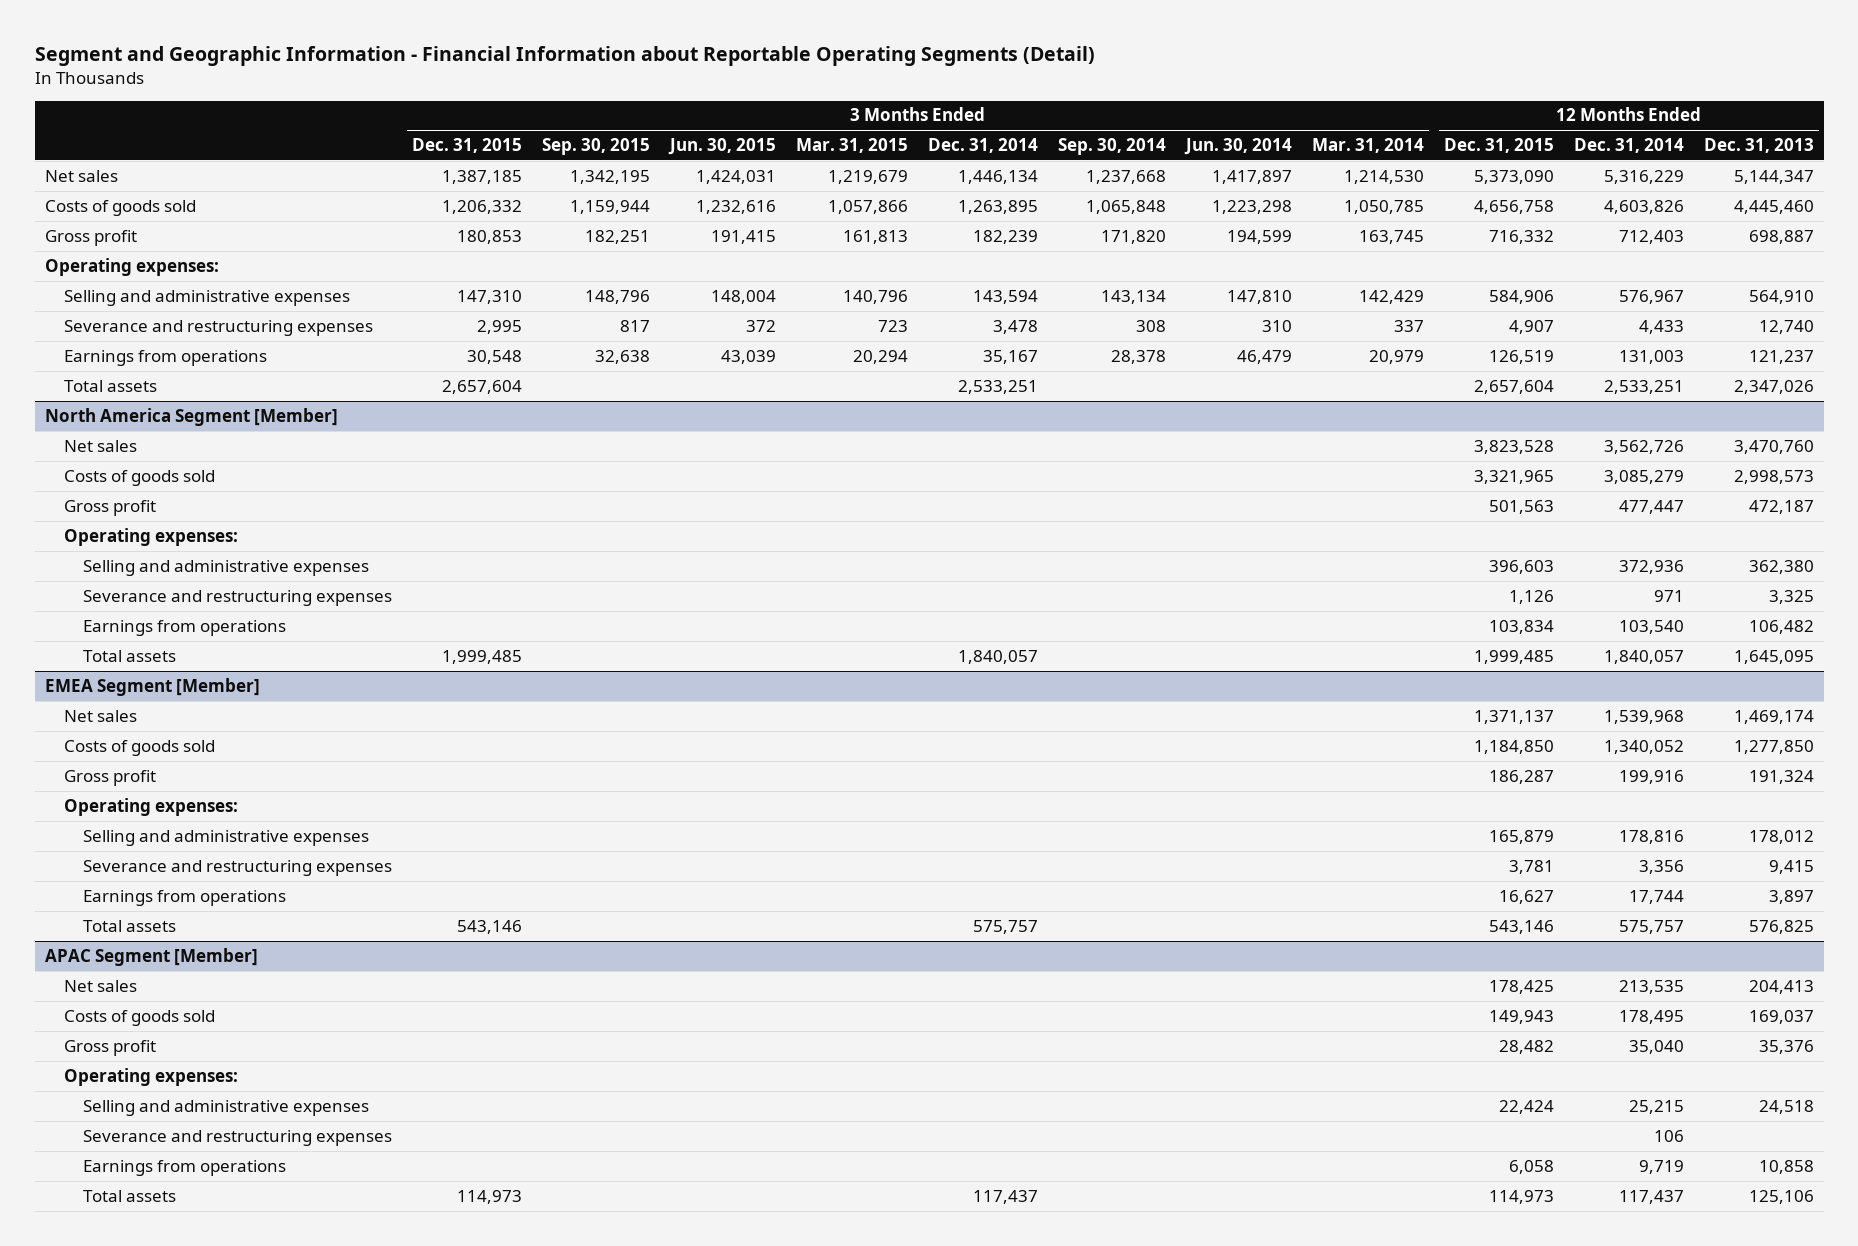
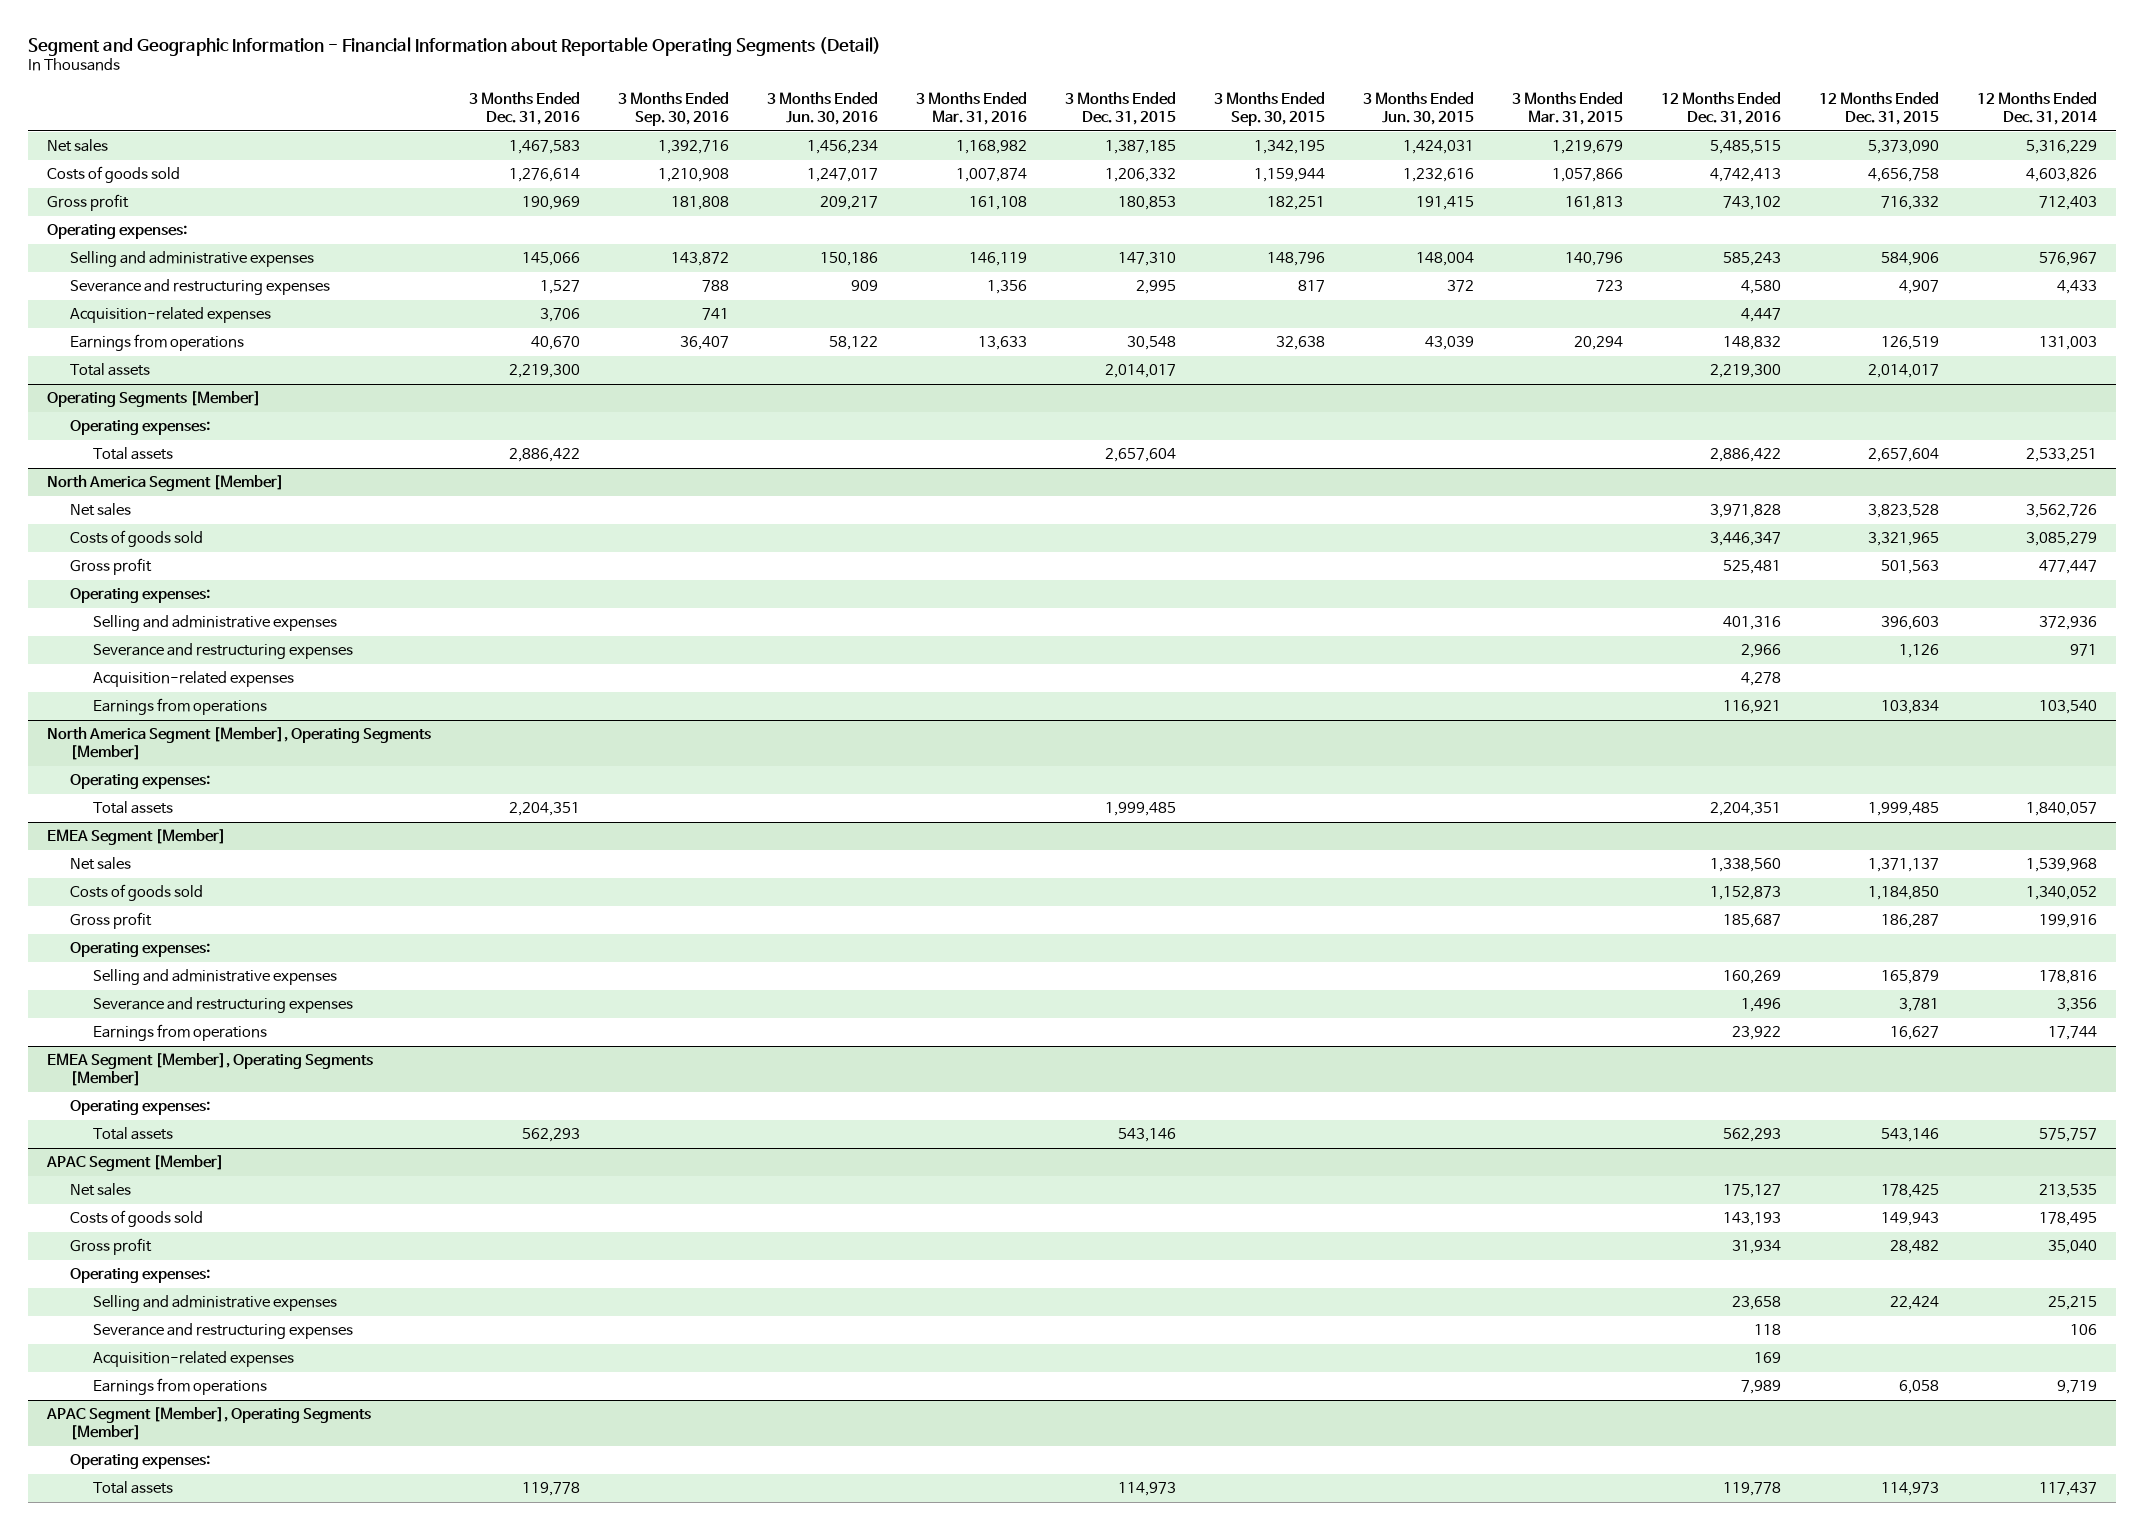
[927,138,1038,154] Dec. 31, 2014 -> none
[1057,138,1166,156] Sep. 30, 2014 -> none
[1183,138,1292,156] Jun. 30, 2014 -> none
[1311,138,1424,154] Mar. 31, 2014 -> none
[1703,138,1814,154] Dec. 31, 2013 -> none
none -> [469,91,581,125] 3 Months Ended Dec. 31, 2016
none -> [618,91,730,126] 3 Months Ended Sep. 30, 2016
none -> [767,91,879,125] 3 Months Ended Jun. 30, 2016
none -> [916,91,1028,125] 3 Months Ended Mar. 31, 2016
none -> [1661,91,1782,125] 12 Months Ended Dec. 31, 2016
none -> [69,307,271,324] Acquisition-related expenses
none -> [69,363,150,377] Total assets
none -> [47,391,262,408] Operating Segments [Member]
none -> [69,420,210,436] Operating expenses:
none -> [92,671,294,688] Acquisition-related expenses
none -> [47,727,432,761] North America Segment [Member], Operating Segments [Member]
none -> [69,774,210,790] Operating expenses:
none -> [47,1053,374,1087] EMEA Segment [Member], Operating Segments [Member]
none -> [69,1100,210,1116] Operating expenses:
none -> [92,1351,294,1368] Acquisition-related expenses
none -> [46,1407,372,1441] APAC Segment [Member], Operating Segments [Member]
none -> [69,1454,210,1470] Operating expenses:

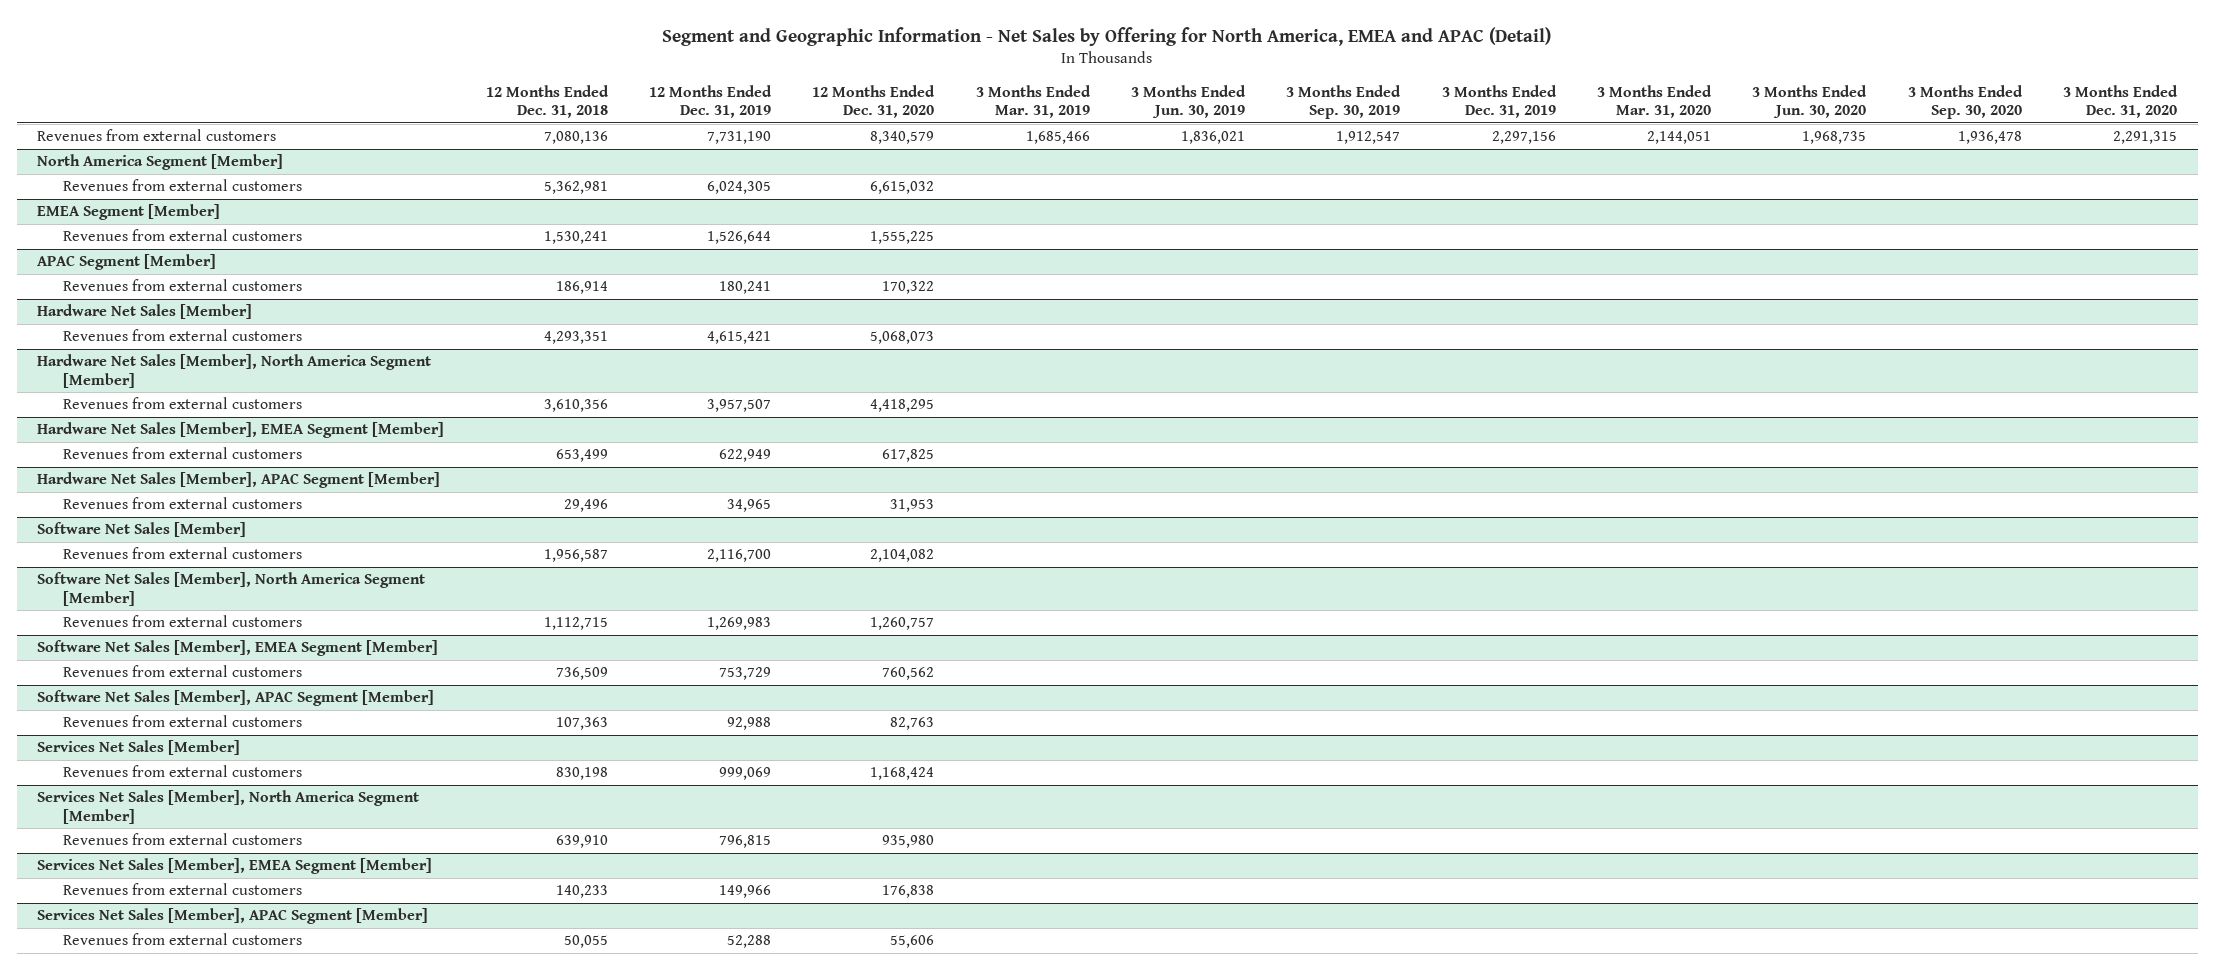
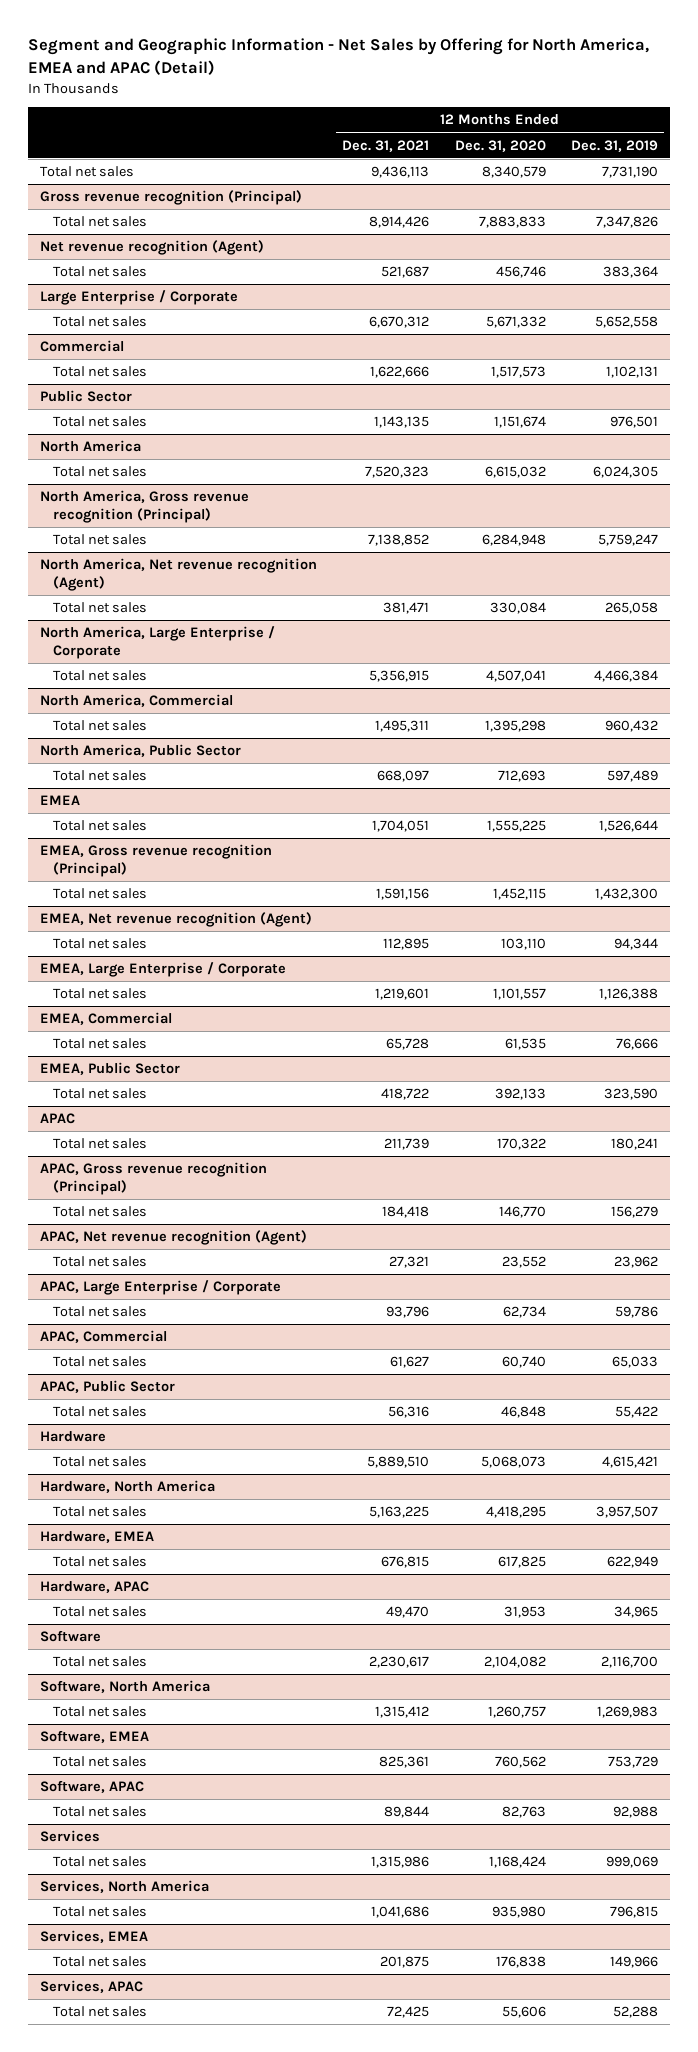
[485,84,609,119] 12 Months Ended Dec. 31, 2018 -> none
[975,84,1091,119] 3 Months Ended Mar. 31, 2019 -> none
[1131,84,1247,119] 3 Months Ended Jun. 30, 2019 -> none
[1286,84,1402,120] 3 Months Ended Sep. 30, 2019 -> none
[1441,84,1557,119] 3 Months Ended Dec. 31, 2019 -> none
[1597,84,1713,119] 3 Months Ended Mar. 31, 2020 -> none
[1752,84,1868,119] 3 Months Ended Jun. 30, 2020 -> none
[1907,84,2023,120] 3 Months Ended Sep. 30, 2020 -> none
[2063,84,2179,119] 3 Months Ended Dec. 31, 2020 -> none
none -> [342,139,430,152] Dec. 31, 2021
[37,354,432,388] Hardware Net Sales [Member], North America Segment [Member] -> none
[37,422,445,439] Hardware Net Sales [Member], EMEA Segment [Member] -> none
[37,472,441,489] Hardware Net Sales [Member], APAC Segment [Member] -> none
[37,572,426,606] Software Net Sales [Member], North America Segment [Member] -> none
[37,640,439,657] Software Net Sales [Member], EMEA Segment [Member] -> none
[37,690,435,707] Software Net Sales [Member], APAC Segment [Member] -> none
[37,790,420,824] Services Net Sales [Member], North America Segment [Member] -> none
[37,858,433,875] Services Net Sales [Member], EMEA Segment [Member] -> none
[37,908,429,925] Services Net Sales [Member], APAC Segment [Member] -> none
[37,129,277,142] Revenues from external customers -> [40,166,135,178] Total net sales
none -> [40,190,303,206] Gross revenue recognition (Principal)
none -> [53,216,148,228] Total net sales
none -> [40,240,265,256] Net revenue recognition (Agent)
none -> [53,266,148,278] Total net sales
none -> [40,290,239,306] Large Enterprise / Corporate
none -> [53,316,148,328] Total net sales
none -> [40,340,125,353] Commercial
none -> [53,366,148,378] Total net sales
none -> [40,390,133,403] Public Sector
none -> [53,416,148,428] Total net sales
[37,154,284,171] North America Segment [Member] -> [40,440,142,453] North America
[62,179,302,192] Revenues from external customers -> [53,466,148,478] Total net sales
none -> [40,490,250,523] North America, Gross revenue recognition (Principal)
none -> [53,534,148,546] Total net sales
none -> [40,558,318,591] North America, Net revenue recognition (Agent)
none -> [53,602,148,614] Total net sales
none -> [40,626,276,659] North America, Large Enterprise / Corporate
none -> [53,670,148,682] Total net sales
none -> [40,694,234,708] North America, Commercial
none -> [53,720,148,732] Total net sales
none -> [40,744,242,758] North America, Public Sector
none -> [53,770,148,782] Total net sales
[37,204,221,221] EMEA Segment [Member] -> [40,795,81,806] EMEA
[62,229,302,242] Revenues from external customers -> [53,820,148,832] Total net sales
none -> [40,844,273,877] EMEA, Gross revenue recognition (Principal)
none -> [53,888,148,900] Total net sales
none -> [40,912,313,928] EMEA, Net revenue recognition (Agent)
none -> [53,938,148,950] Total net sales
none -> [40,962,287,978] EMEA, Large Enterprise / Corporate
none -> [53,988,148,1000] Total net sales
none -> [40,1012,173,1026] EMEA, Commercial
none -> [53,1038,148,1050] Total net sales
none -> [40,1062,181,1076] EMEA, Public Sector
none -> [53,1088,148,1100] Total net sales
[37,254,217,271] APAC Segment [Member] -> [40,1113,76,1125] APAC
[62,279,302,292] Revenues from external customers -> [53,1138,148,1150] Total net sales
none -> [40,1162,268,1195] APAC, Gross revenue recognition (Principal)
none -> [53,1206,148,1218] Total net sales
none -> [40,1230,308,1246] APAC, Net revenue recognition (Agent)
none -> [53,1256,148,1268] Total net sales
none -> [40,1280,282,1296] APAC, Large Enterprise / Corporate
none -> [53,1306,148,1318] Total net sales
none -> [40,1330,168,1344] APAC, Commercial
none -> [53,1356,148,1368] Total net sales
none -> [40,1380,176,1394] APAC, Public Sector
none -> [53,1406,148,1418] Total net sales
[37,304,253,320] Hardware Net Sales [Member] -> [40,1431,107,1443] Hardware
[62,329,302,342] Revenues from external customers -> [53,1456,148,1468] Total net sales
none -> [40,1480,216,1494] Hardware, North America
[62,397,302,410] Revenues from external customers -> [53,1506,148,1518] Total net sales
none -> [40,1531,155,1544] Hardware, EMEA
[62,447,302,460] Revenues from external customers -> [53,1556,148,1568] Total net sales
none -> [40,1581,150,1594] Hardware, APAC
[62,497,302,510] Revenues from external customers -> [53,1606,148,1618] Total net sales
[37,522,247,538] Software Net Sales [Member] -> [40,1630,102,1643] Software
[62,547,302,560] Revenues from external customers -> [53,1656,148,1668] Total net sales
none -> [40,1680,211,1694] Software, North America
[62,615,302,628] Revenues from external customers -> [53,1706,148,1718] Total net sales
none -> [40,1730,150,1744] Software, EMEA
[62,665,302,678] Revenues from external customers -> [53,1756,148,1768] Total net sales
none -> [40,1780,145,1794] Software, APAC
[62,715,302,728] Revenues from external customers -> [53,1806,148,1818] Total net sales
[37,740,241,756] Services Net Sales [Member] -> [40,1830,101,1843] Services
[62,765,302,778] Revenues from external customers -> [53,1856,148,1868] Total net sales
none -> [40,1880,210,1894] Services, North America
[62,833,302,846] Revenues from external customers -> [53,1906,148,1918] Total net sales
none -> [40,1930,149,1944] Services, EMEA
[62,883,302,896] Revenues from external customers -> [53,1956,148,1968] Total net sales
none -> [40,1980,144,1994] Services, APAC
[62,933,302,946] Revenues from external customers -> [53,2006,148,2018] Total net sales

